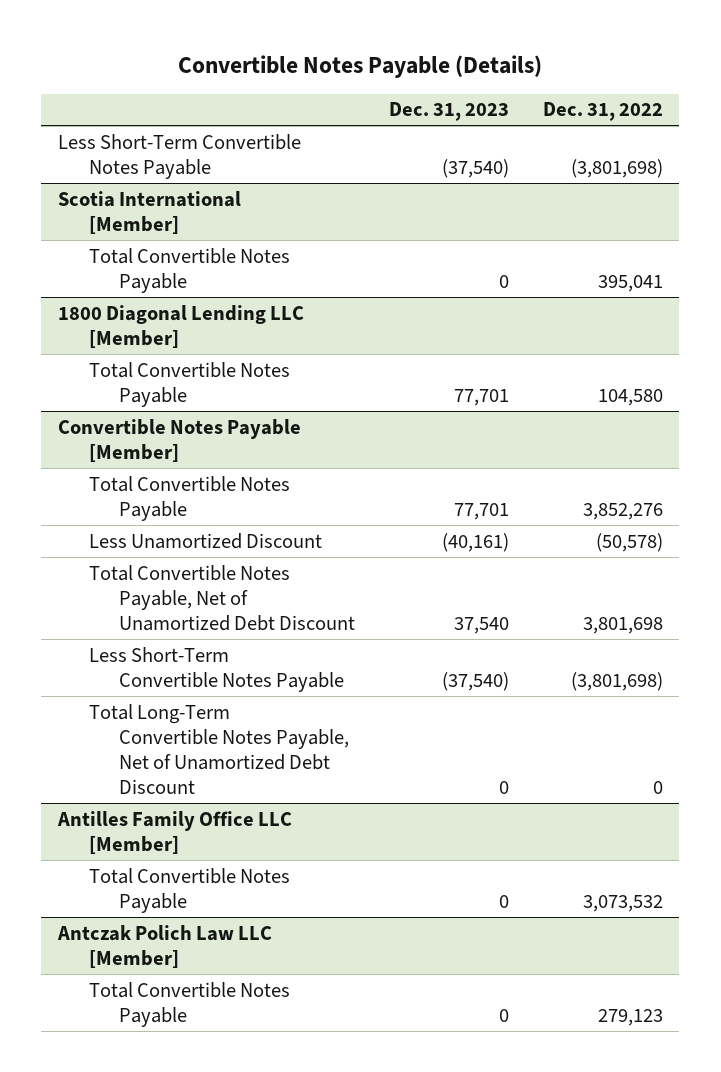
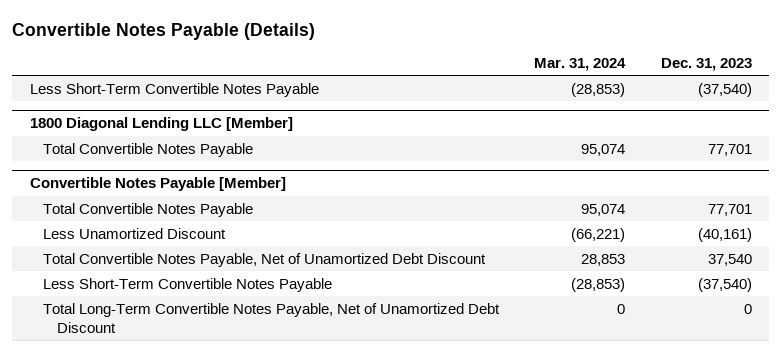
[542,102,663,122] Dec. 31, 2022 -> none
none -> [534,58,627,72] Mar. 31, 2024
[58,190,242,234] Scotia International [Member] -> none
[88,247,290,293] Total Convertible Notes Payable -> none
[57,810,293,854] Antilles Family Office LLC [Member] -> none
[88,867,290,913] Total Convertible Notes Payable -> none
[57,924,273,968] Antczak Polich Law LLC [Member] -> none
[88,981,290,1027] Total Convertible Notes Payable -> none

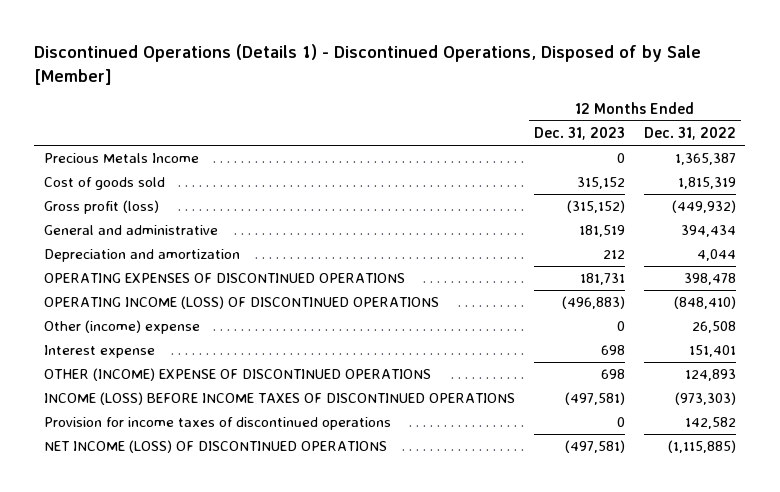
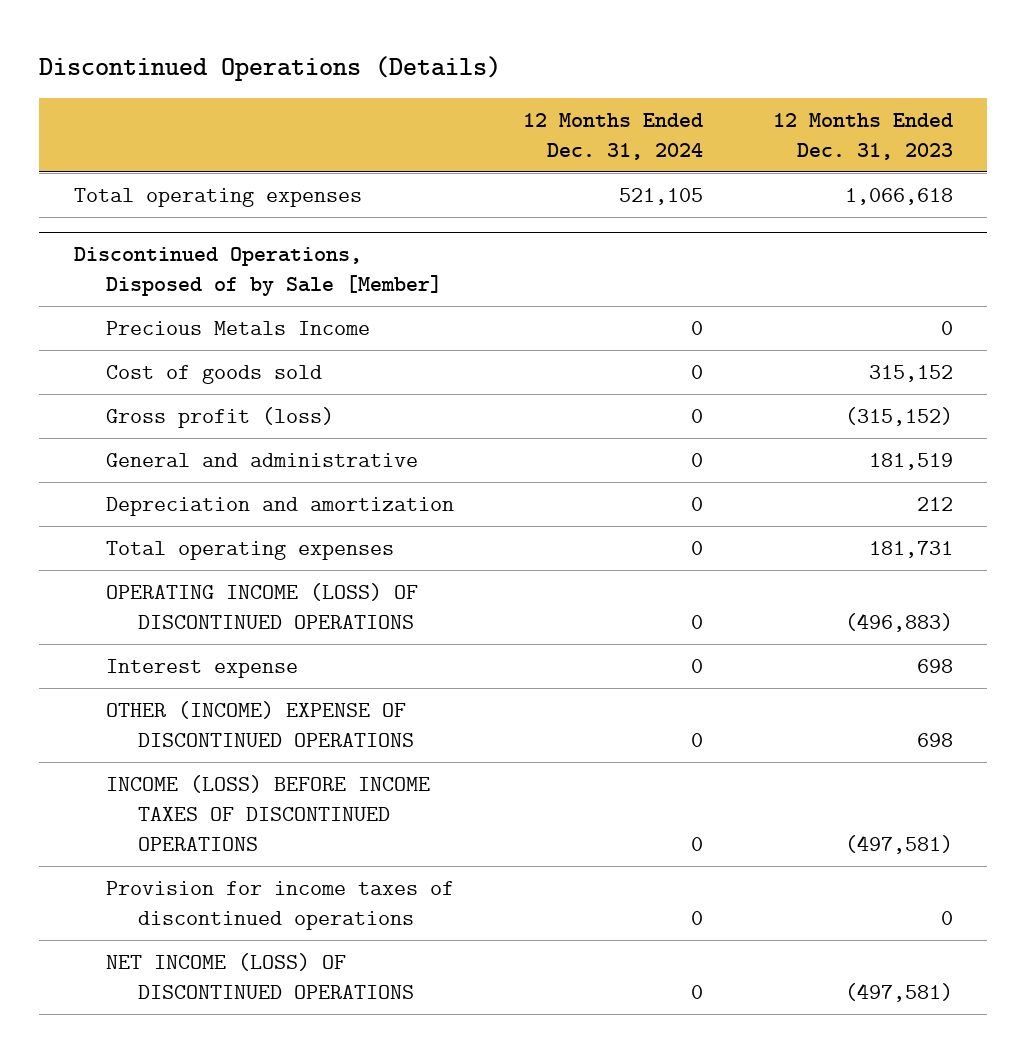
[34,43,702,85] Discontinued Operations (Details 1) - Discontinued Operations, Disposed of by Sale [Member] -> [38,55,501,81] Discontinued Operations (Details)
[643,127,736,141] Dec. 31, 2022 -> none
none -> [523,113,704,161] 12 Months Ended Dec. 31, 2024
none -> [73,187,362,207] Total operating expenses
none -> [73,246,442,297] Discontinued Operations, Disposed of by Sale [Member]
[43,273,405,284] OPERATING EXPENSES OF DISCONTINUED OPERATIONS -> [105,540,394,560] Total operating expenses
[43,320,200,335] Other (income) expense -> none

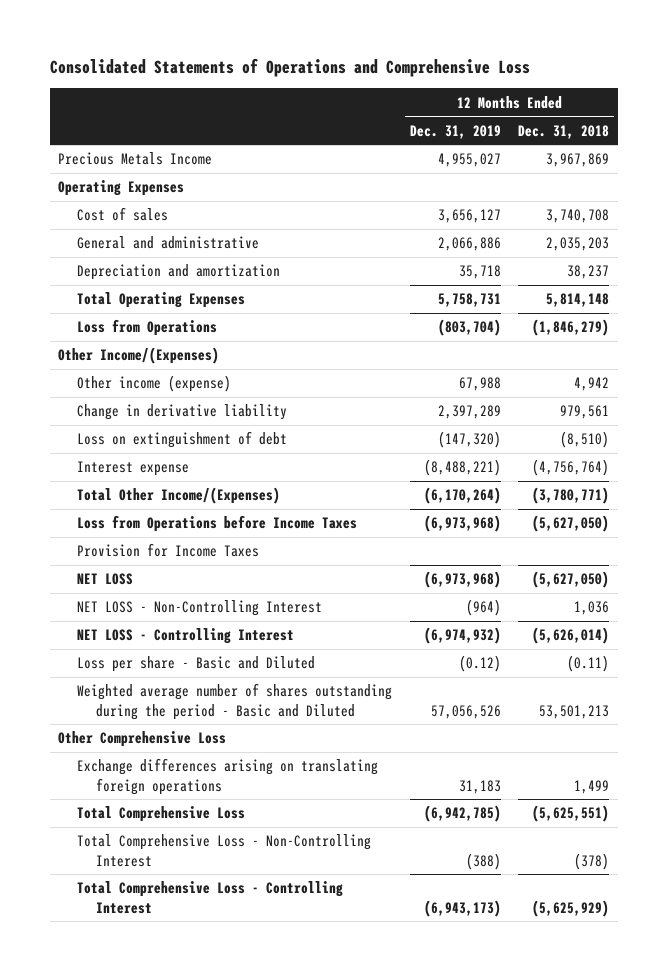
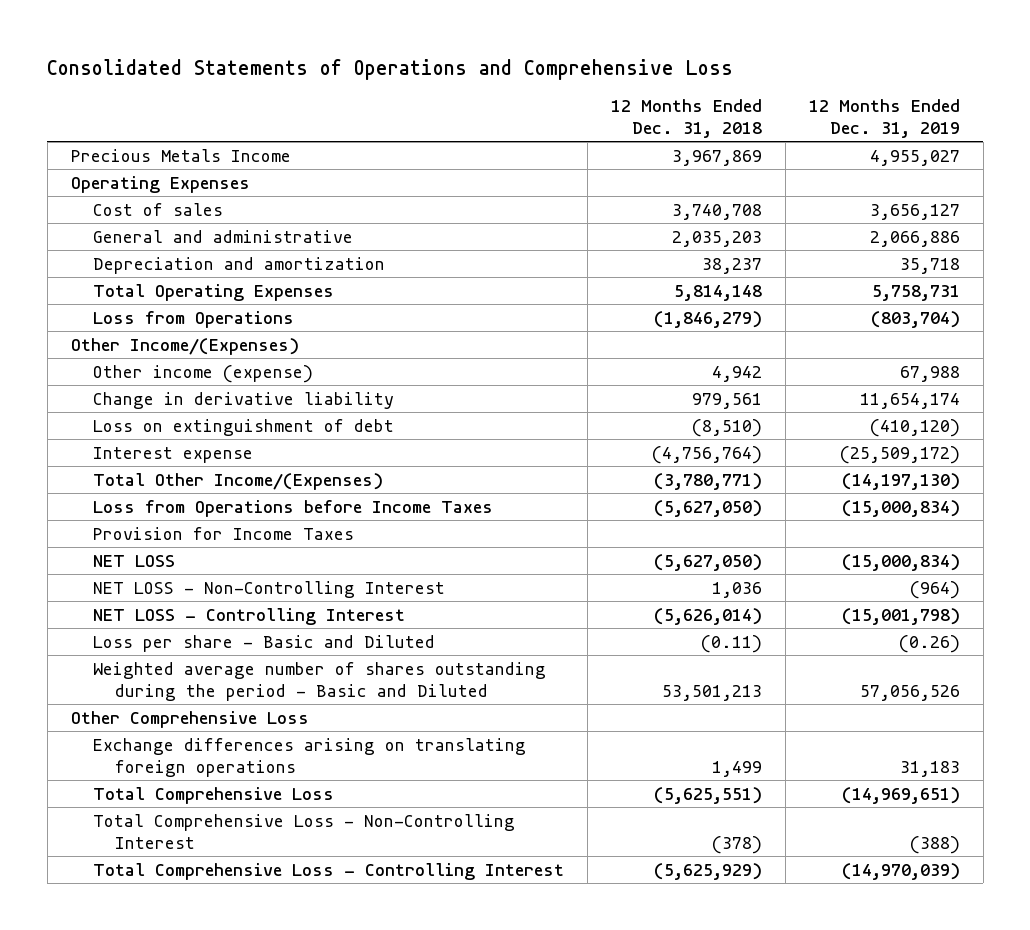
[437,405,501,420] 2,397,289 -> [859,392,960,409] 11,654,174
[437,431,501,449] (147,320) -> [869,418,960,437] (410,120)
[423,459,501,477] (8,488,221) -> [839,445,960,464] (25,509,172)
[423,487,501,505] (6,170,264) -> [841,472,960,490] (14,197,130)
[423,515,501,533] (6,973,968) -> [841,499,960,517] (15,000,834)
[423,571,501,589] (6,973,968) -> [841,553,960,571] (15,000,834)
[423,627,501,645] (6,974,932) -> [841,607,960,625] (15,001,798)
[458,655,501,673] (0.12) -> [898,634,960,653] (0.26)
[423,805,501,823] (6,942,785) -> [841,786,960,804] (14,969,651)
[423,899,501,917] (6,943,173) -> [841,862,960,880] (14,970,039)

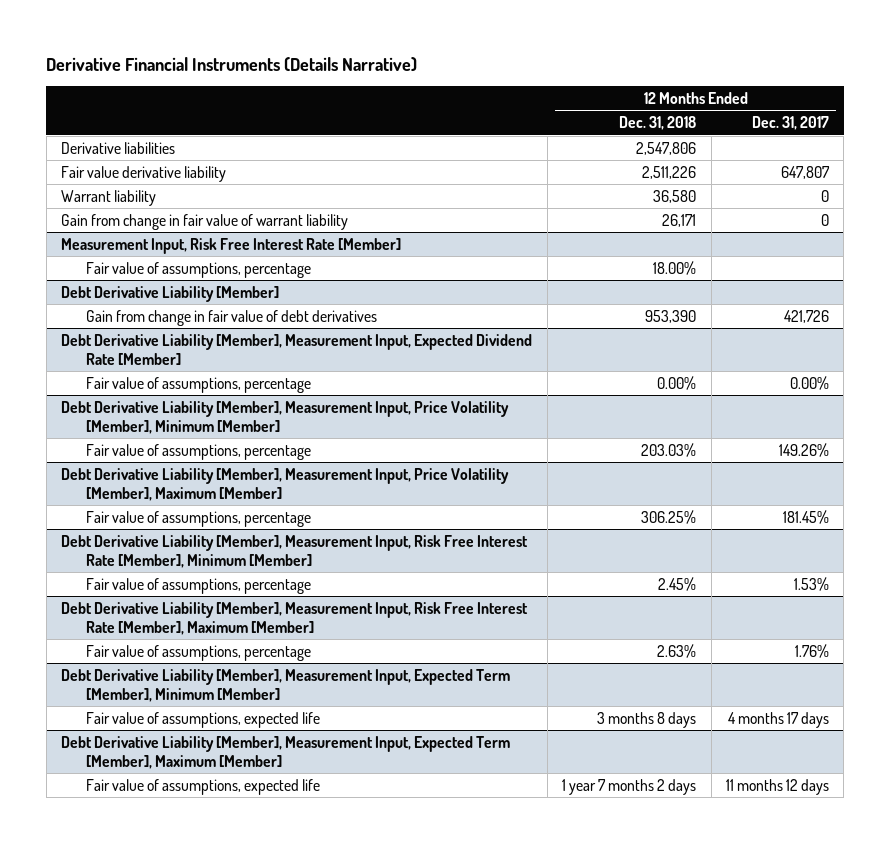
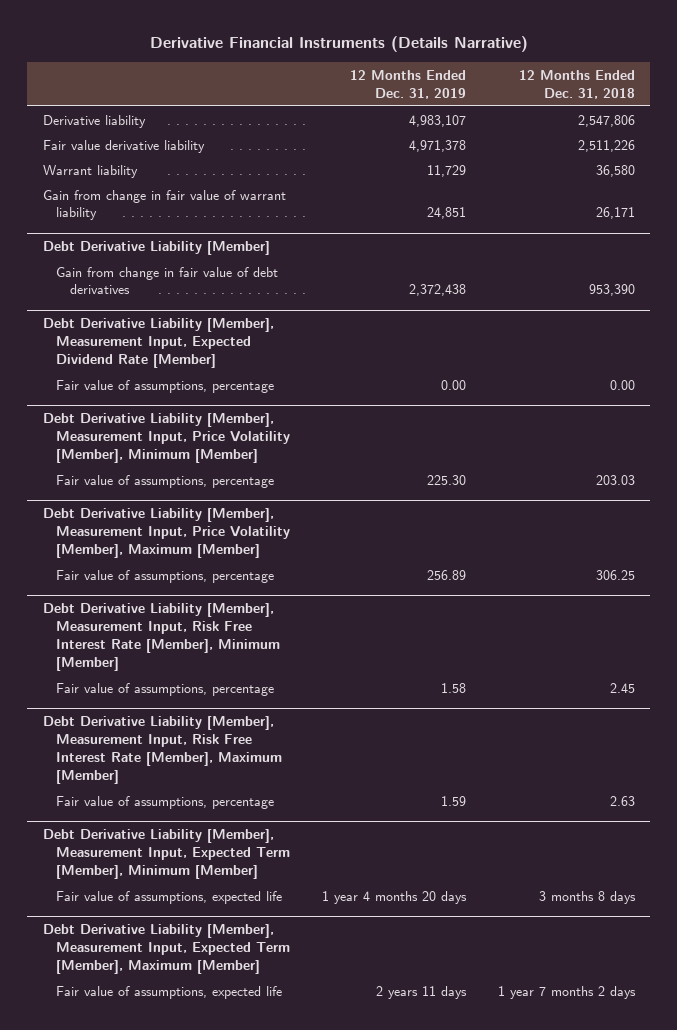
[751,116,829,131] Dec. 31, 2017 -> none
none -> [350,69,467,99] 12 Months Ended Dec. 31, 2019
[61,141,176,154] Derivative liabilities -> [42,114,146,128] Derivative liability
[61,237,402,254] Measurement Input, Risk Free Interest Rate [Member] -> none
[86,261,312,278] Fair value of assumptions, percentage -> none
[657,375,697,390] 0.00% -> [609,379,635,390] 0.00
[641,442,697,457] 203.03% -> [595,474,635,485] 203.03
[641,509,697,524] 306.25% -> [595,569,635,580] 306.25
[658,576,697,591] 2.45% -> [609,682,635,693] 2.45
[657,643,697,658] 2.63% -> [609,795,635,806] 2.63

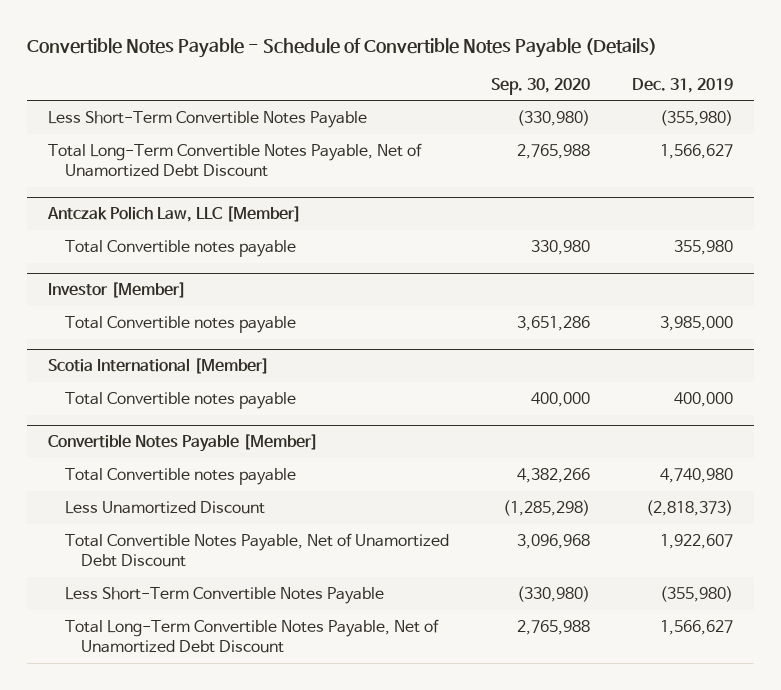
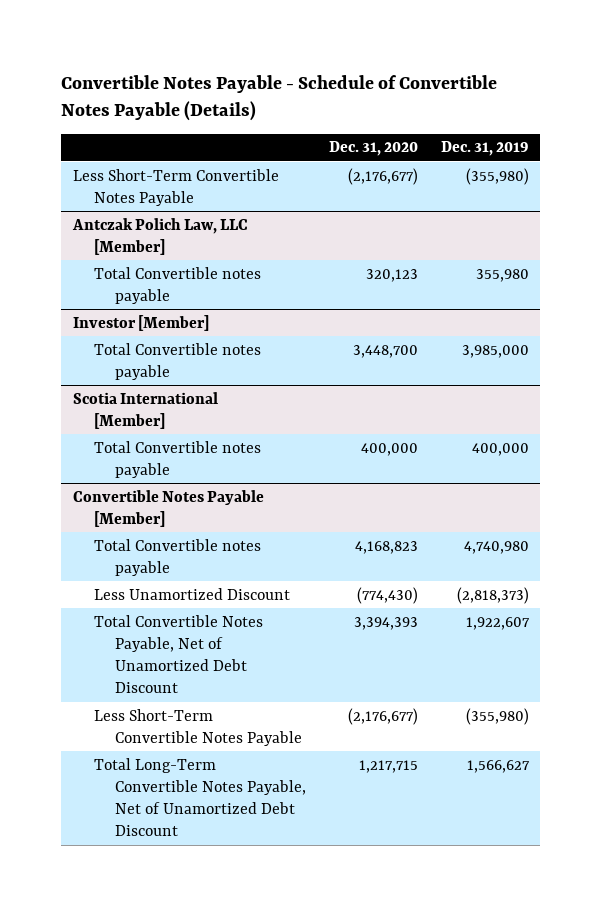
[490,77,590,95] Sep. 30, 2020 -> none
none -> [328,141,418,157] Dec. 31, 2020
[48,142,423,178] Total Long-Term Convertible Notes Payable, Net of Unamortized Debt Discount -> none

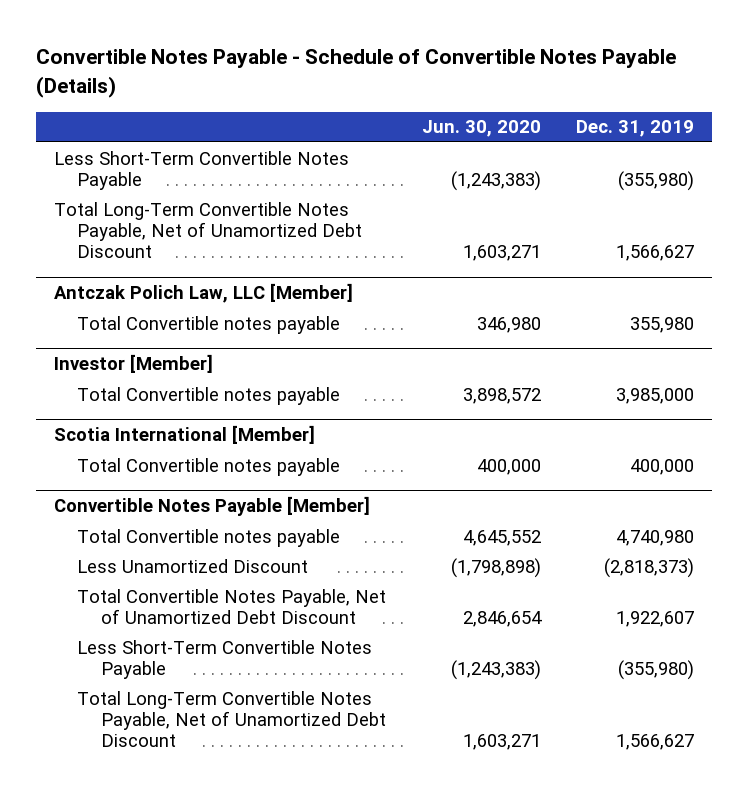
[328,141,418,157] Dec. 31, 2020 -> none
none -> [421,120,541,138] Jun. 30, 2020
none -> [53,201,363,259] Total Long-Term Convertible Notes Payable, Net of Unamortized Debt Discount

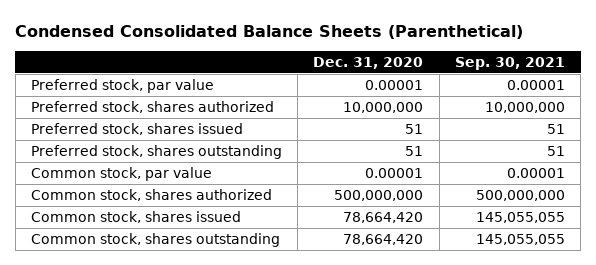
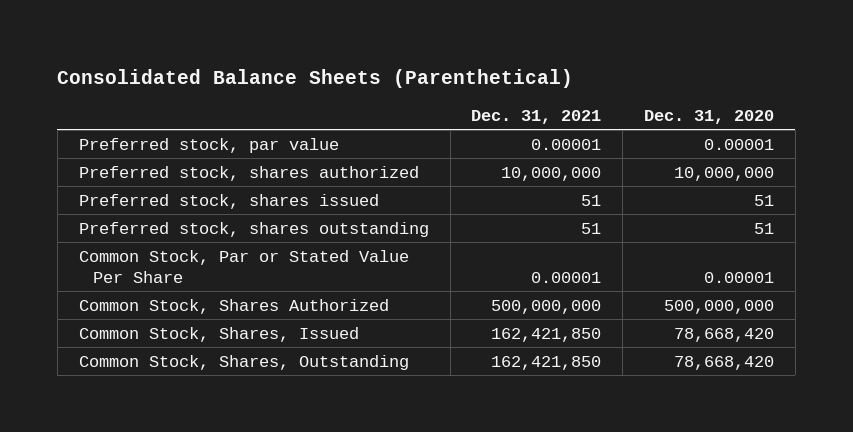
[15,24,524,39] Condensed Consolidated Balance Sheets (Parenthetical) -> [57,68,574,88] Consolidated Balance Sheets (Parenthetical)
[454,56,565,70] Sep. 30, 2021 -> none
none -> [471,109,602,124] Dec. 31, 2021
[31,167,213,182] Common stock, par value -> [78,249,409,283] Common Stock, Par or Stated Value Per Share
[31,189,273,202] Common stock, shares authorized -> [78,298,389,314] Common Stock, Shares Authorized
[31,211,242,224] Common stock, shares issued -> [78,326,359,342] Common Stock, Shares, Issued
[343,212,424,224] 78,664,420 -> [674,327,775,342] 78,668,420
[31,233,281,248] Common stock, shares outstanding -> [78,354,409,370] Common Stock, Shares, Outstanding
[343,234,424,246] 78,664,420 -> [674,355,775,370] 78,668,420

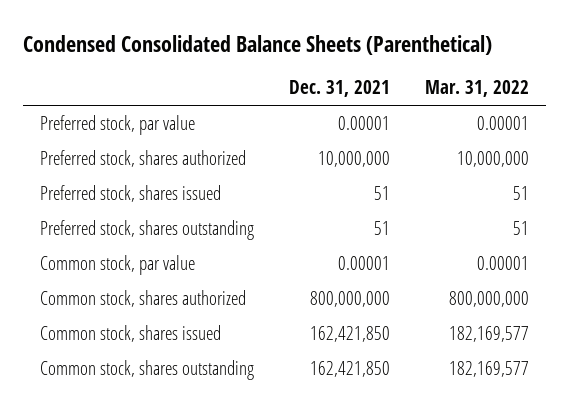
[57,68,574,88] Consolidated Balance Sheets (Parenthetical) -> [22,34,492,55] Condensed Consolidated Balance Sheets (Parenthetical)
[644,109,775,124] Dec. 31, 2020 -> none
none -> [424,80,529,98] Mar. 31, 2022
[78,249,409,283] Common Stock, Par or Stated Value Per Share -> [40,255,196,276] Common stock, par value
[78,298,389,314] Common Stock, Shares Authorized -> [40,290,247,308] Common stock, shares authorized
[491,299,602,314] 500,000,000 -> [310,291,391,308] 800,000,000
[78,326,359,342] Common Stock, Shares, Issued -> [40,325,222,343] Common stock, shares issued
[78,354,409,370] Common Stock, Shares, Outstanding -> [40,360,255,381] Common stock, shares outstanding

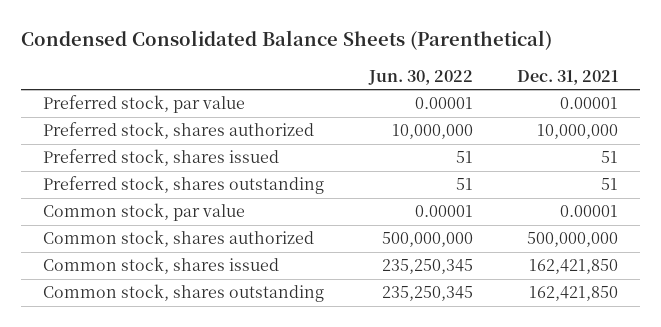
[424,80,529,98] Mar. 31, 2022 -> none
none -> [367,69,473,85] Jun. 30, 2022
[310,291,391,308] 800,000,000 -> [527,232,619,248] 500,000,000

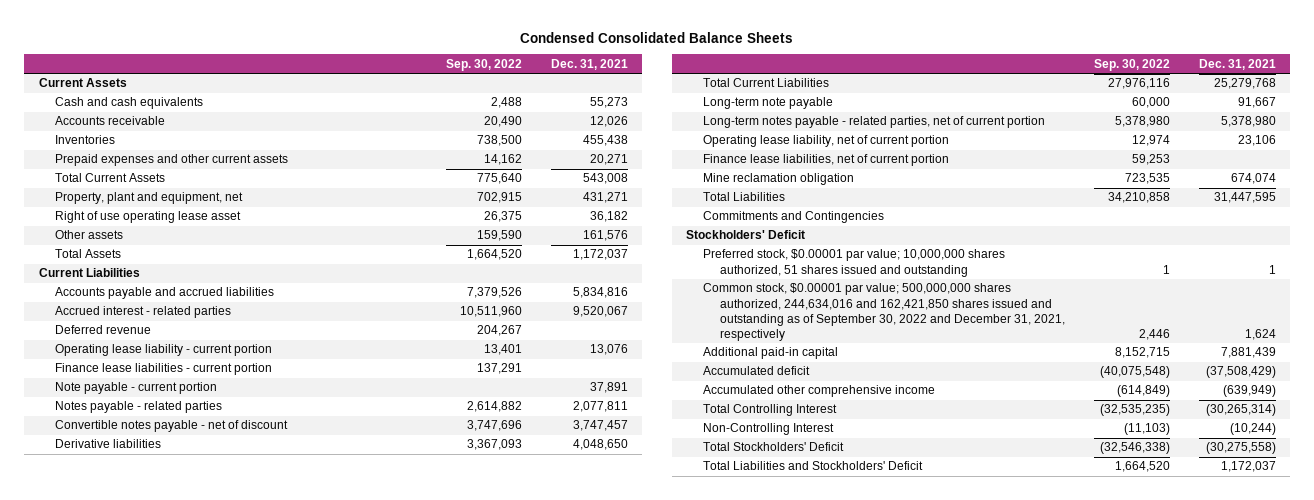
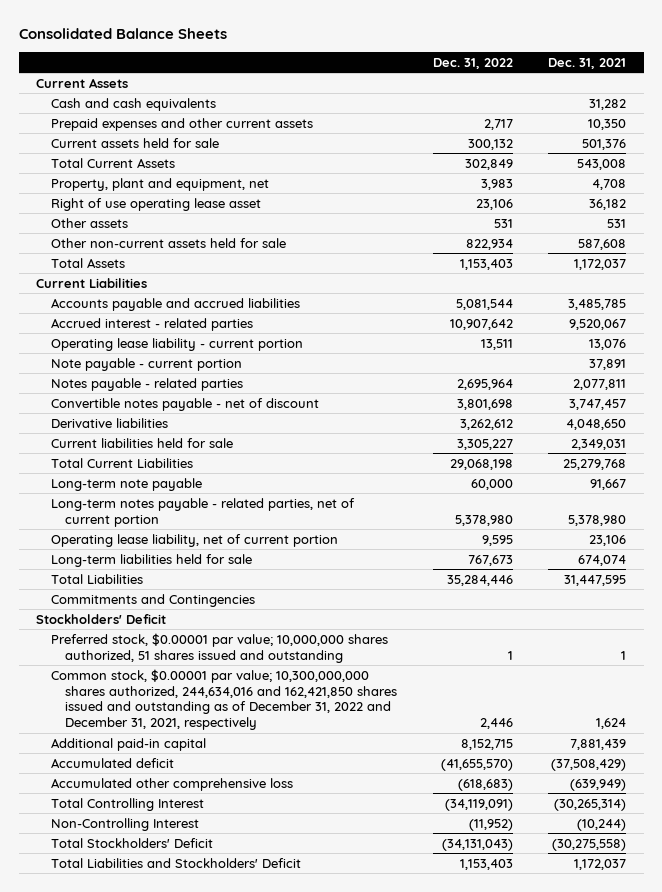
[520,31,794,43] Condensed Consolidated Balance Sheets -> [18,27,227,39] Consolidated Balance Sheets
[445,58,522,71] Sep. 30, 2022 -> none
none -> [432,57,513,69] Dec. 31, 2022
[55,116,166,126] Accounts receivable -> none
[55,135,116,145] Inventories -> none
[589,97,628,109] 55,273 -> [588,98,626,110] 31,282
[589,154,628,166] 20,271 -> [587,118,626,130] 10,350
none -> [50,137,219,148] Current assets held for sale
[582,192,628,204] 431,271 -> [591,178,626,190] 4,708
[582,230,628,242] 161,576 -> [606,218,626,228] 531
none -> [50,237,286,248] Other non-current assets held for sale
[572,287,628,299] 5,834,816 -> [567,298,626,310] 3,485,785
[55,325,152,335] Deferred revenue -> none
[55,363,273,376] Finance lease liabilities - current portion -> none
none -> [50,437,233,448] Current liabilities held for sale
[703,154,950,167] Finance lease liabilities, net of current portion -> none
[703,173,855,186] Mine reclamation obligation -> [50,553,252,567] Long-term liabilities held for sale
[703,283,1065,341] Common stock, $0.00001 par value; 500,000,000 shares authorized, 244,634,016 and 162,421,850 shares issued and outstanding as of September 30, 2022 and December 31, 2021, respectively -> [50,668,398,731] Common stock, $0.00001 par value; 10,300,000,000 shares authorized, 244,634,016 and 162,421,850 shares issued and outstanding as of December 31, 2022 and December 31, 2021, respectively
[703,385,936,398] Accumulated other comprehensive income -> [50,777,293,791] Accumulated other comprehensive loss

